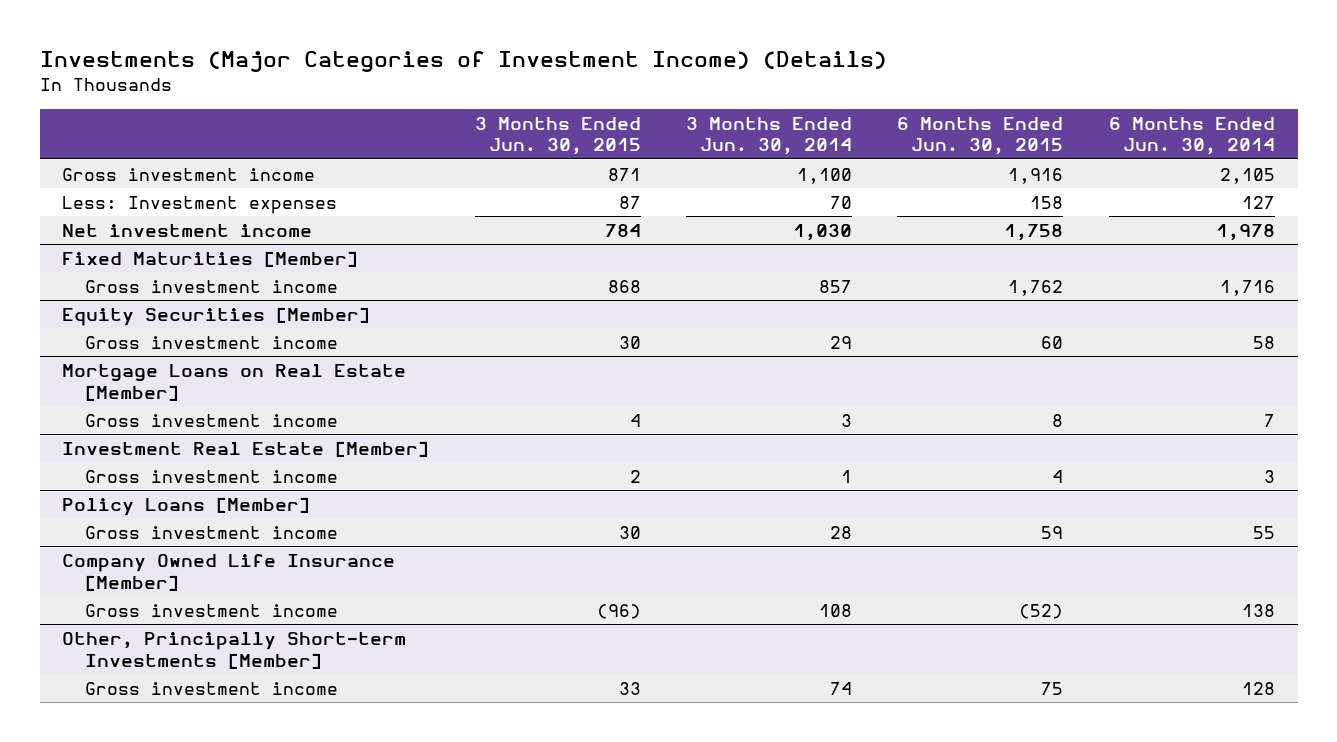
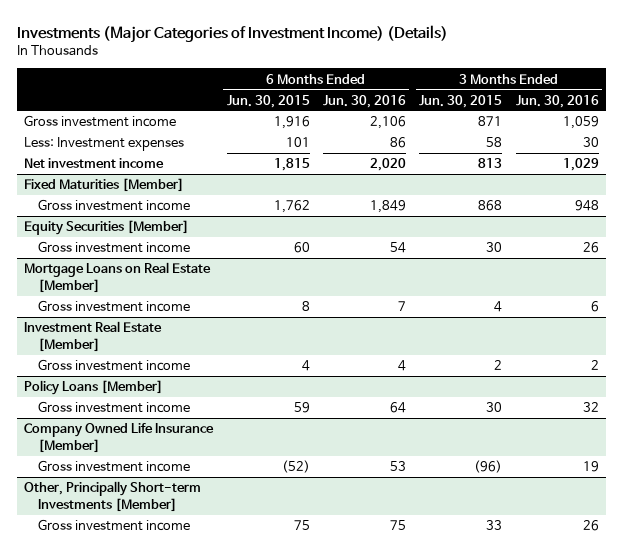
[686,116,853,156] 3 Months Ended Jun. 30, 2014 -> none
[1108,116,1275,156] 6 Months Ended Jun. 30, 2014 -> none
none -> [323,94,407,108] Jun. 30, 2016
none -> [515,94,599,108] Jun. 30, 2016
[618,195,641,209] 87 -> [486,137,503,148] 58
[1030,195,1064,209] 158 -> [285,137,310,148] 101
[604,223,641,237] 784 -> [478,158,503,169] 813
[1004,223,1064,241] 1,758 -> [273,158,310,172] 1,815

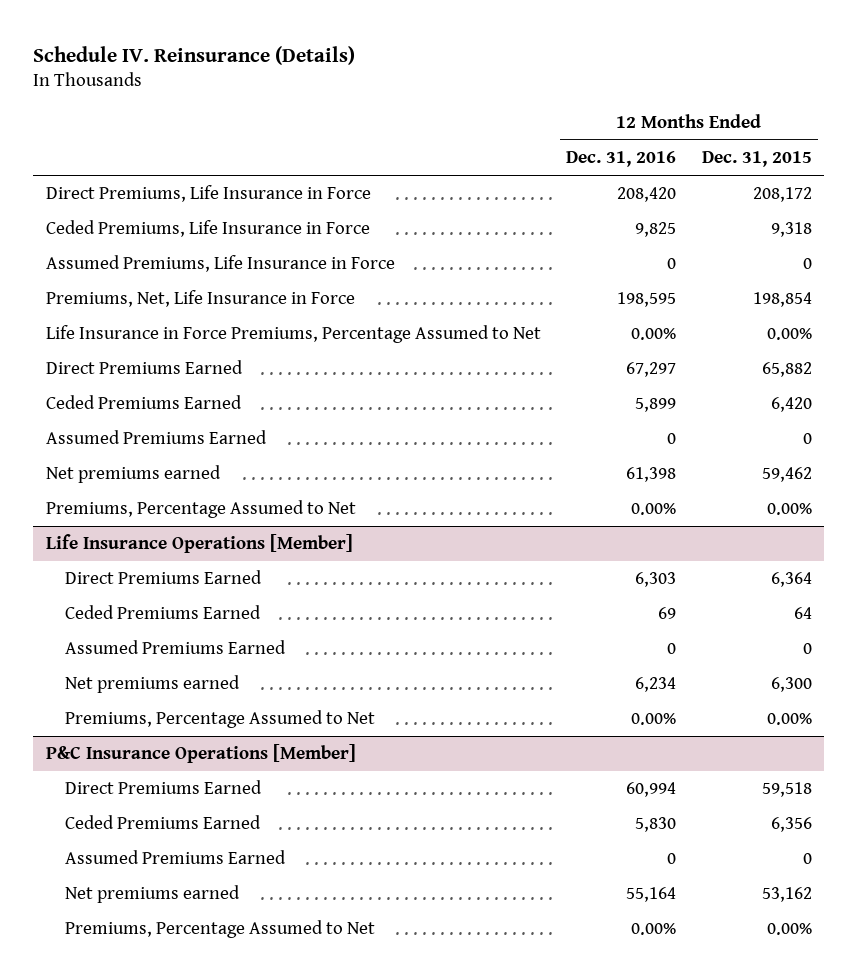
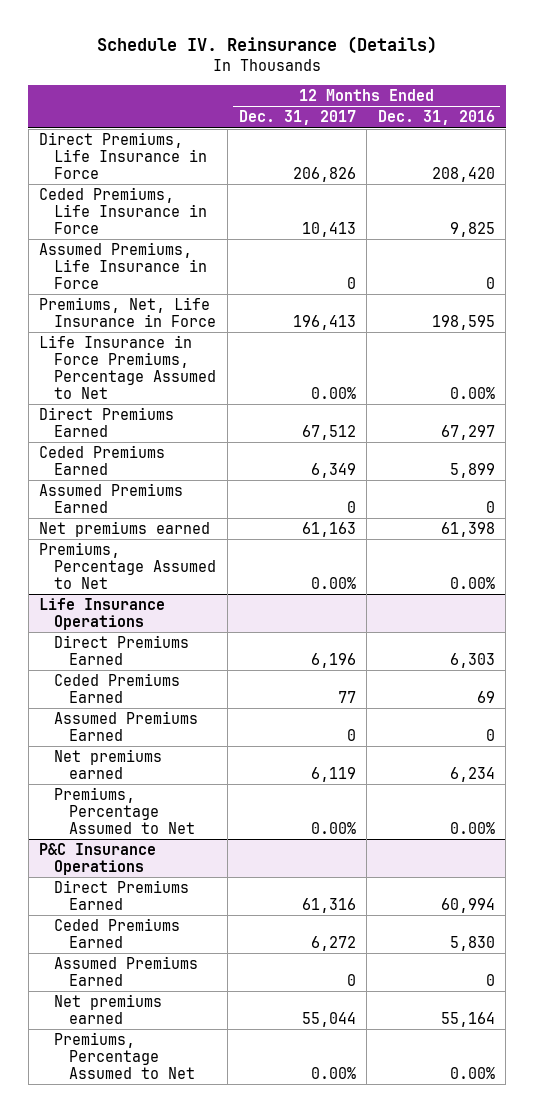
[701,151,812,168] Dec. 31, 2015 -> none
none -> [238,110,356,126] Dec. 31, 2017
[45,534,353,554] Life Insurance Operations [Member] -> [39,597,166,631] Life Insurance Operations
[45,744,356,764] P&C Insurance Operations [Member] -> [39,842,157,876] P&C Insurance Operations

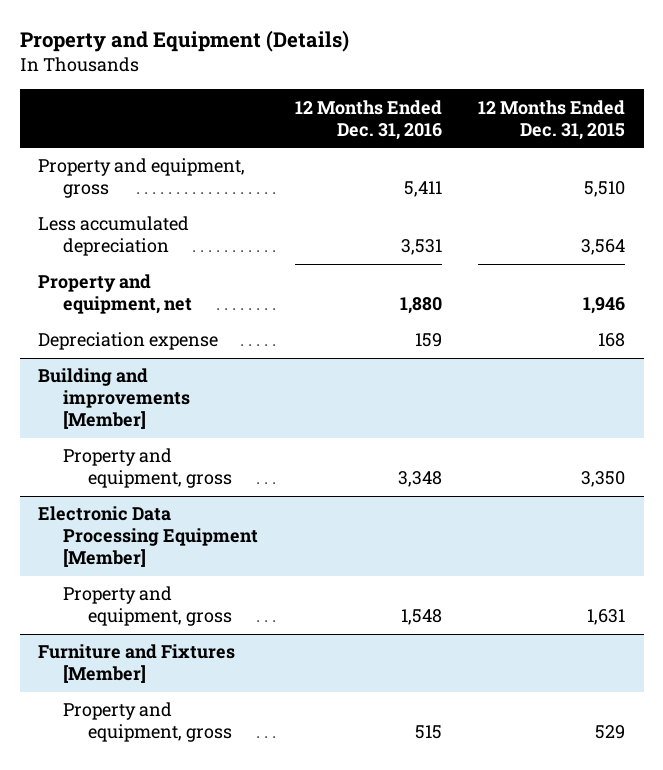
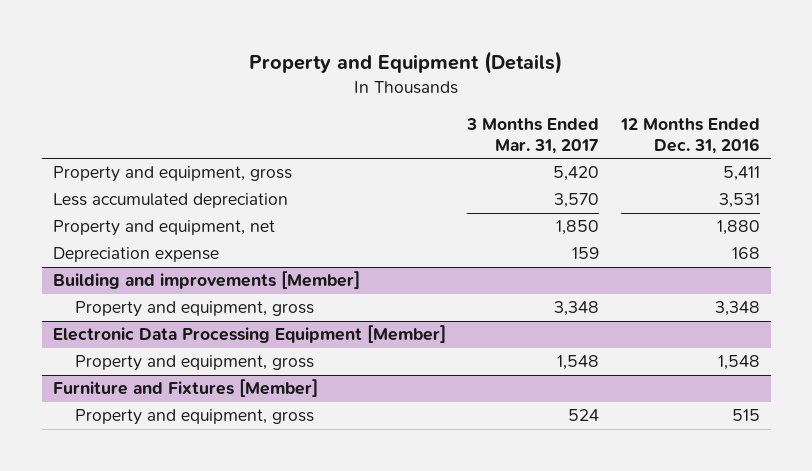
[478,99,626,140] 12 Months Ended Dec. 31, 2015 -> none
none -> [466,117,600,154] 3 Months Ended Mar. 31, 2017
[414,333,442,348] 159 -> [731,247,760,260] 168

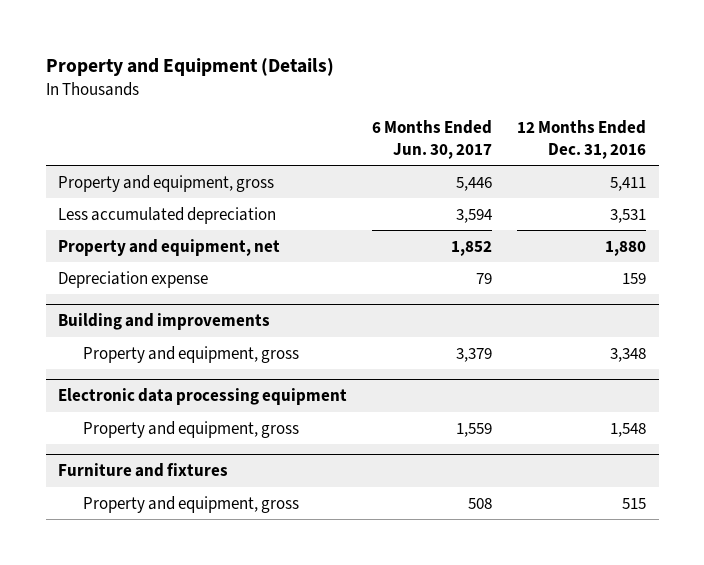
[466,117,600,154] 3 Months Ended Mar. 31, 2017 -> none
none -> [372,120,493,159] 6 Months Ended Jun. 30, 2017
[731,247,760,260] 168 -> [622,272,647,284] 159
[52,271,360,290] Building and improvements [Member] -> [58,313,271,331] Building and improvements
[52,325,446,344] Electronic Data Processing Equipment [Member] -> [58,388,348,406] Electronic data processing equipment
[52,379,318,398] Furniture and Fixtures [Member] -> [58,463,229,478] Furniture and fixtures

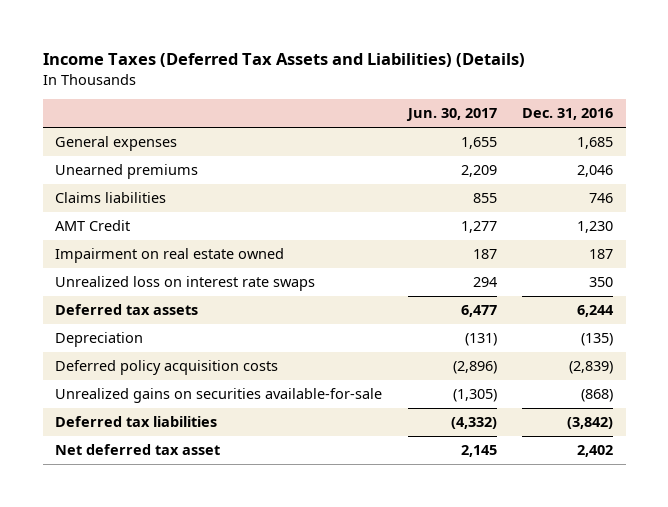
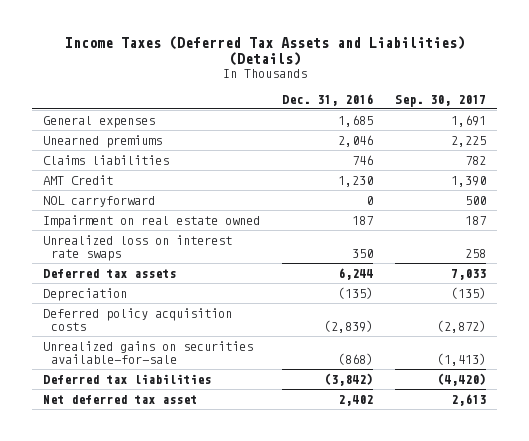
[405,108,497,122] Jun. 30, 2017 -> none
none -> [394,94,486,107] Sep. 30, 2017
none -> [43,195,156,207] NOL carryforward

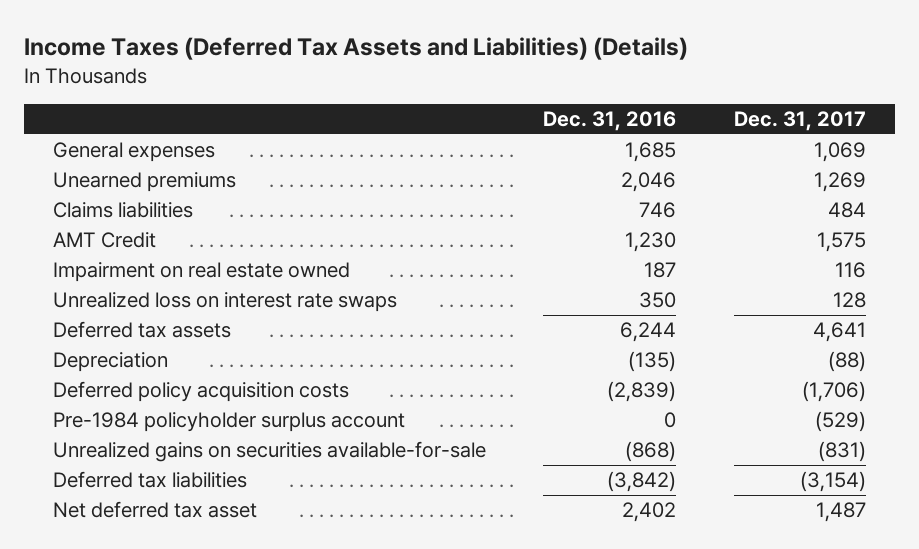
[394,94,486,107] Sep. 30, 2017 -> none
none -> [734,110,867,131] Dec. 31, 2017
[43,195,156,207] NOL carryforward -> none
none -> [52,412,405,433] Pre-1984 policyholder surplus account

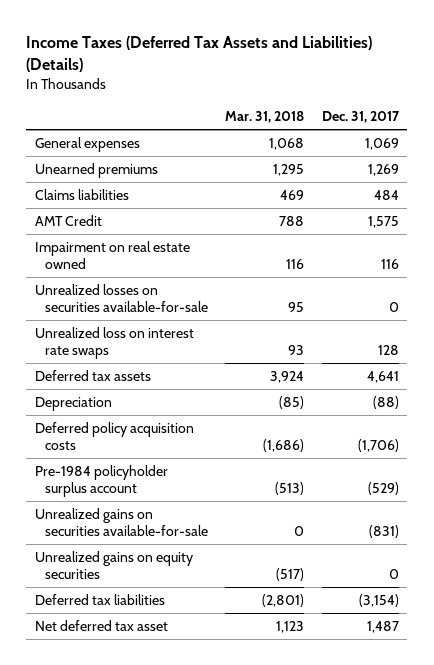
[543,110,677,131] Dec. 31, 2016 -> none
none -> [225,111,305,124] Mar. 31, 2018
none -> [34,284,208,313] Unrealized losses on securities available-for-sale
none -> [34,551,193,580] Unrealized gains on equity securities

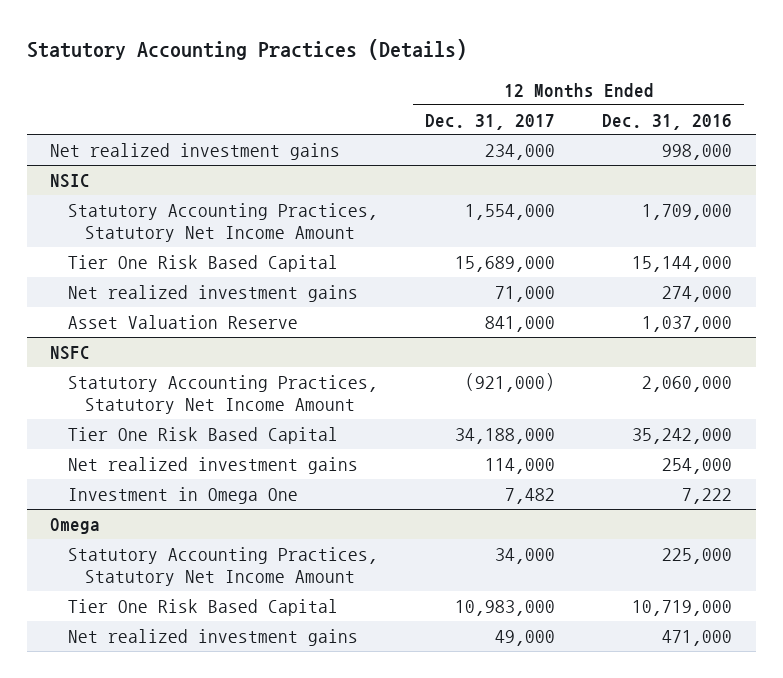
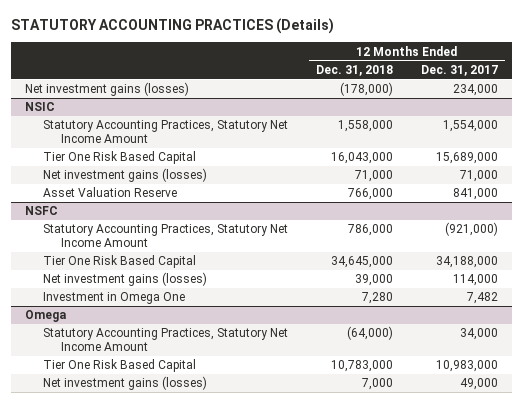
[26,39,467,61] Statutory Accounting Practices (Details) -> [11,18,335,35] STATUTORY ACCOUNTING PRACTICES (Details)
[602,113,733,130] Dec. 31, 2016 -> none
none -> [316,65,394,77] Dec. 31, 2018
[50,142,341,160] Net realized investment gains -> [25,82,190,97] Net investment gains (losses)
[67,284,358,302] Net realized investment gains -> [43,168,208,183] Net investment gains (losses)
[67,456,358,474] Net realized investment gains -> [43,272,208,287] Net investment gains (losses)
[67,628,358,646] Net realized investment gains -> [43,376,208,391] Net investment gains (losses)

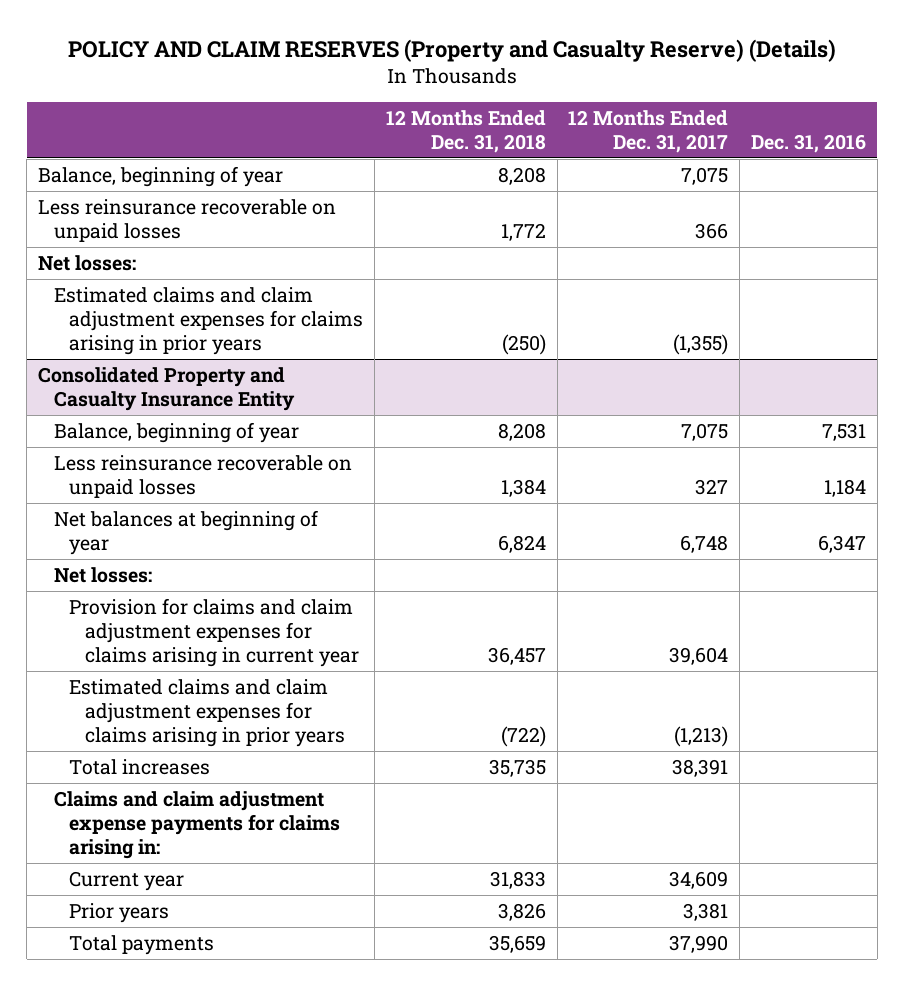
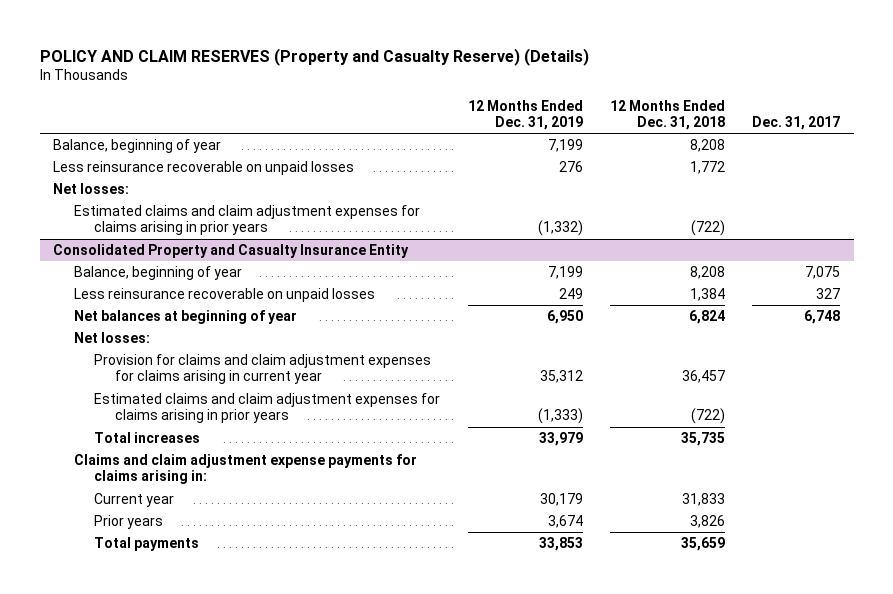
[568,109,729,153] 12 Months Ended Dec. 31, 2017 -> none
[750,133,866,153] Dec. 31, 2016 -> none
none -> [467,99,583,130] 12 Months Ended Dec. 31, 2019
none -> [752,115,841,130] Dec. 31, 2017
[501,334,546,356] (250) -> [690,220,725,237] (722)

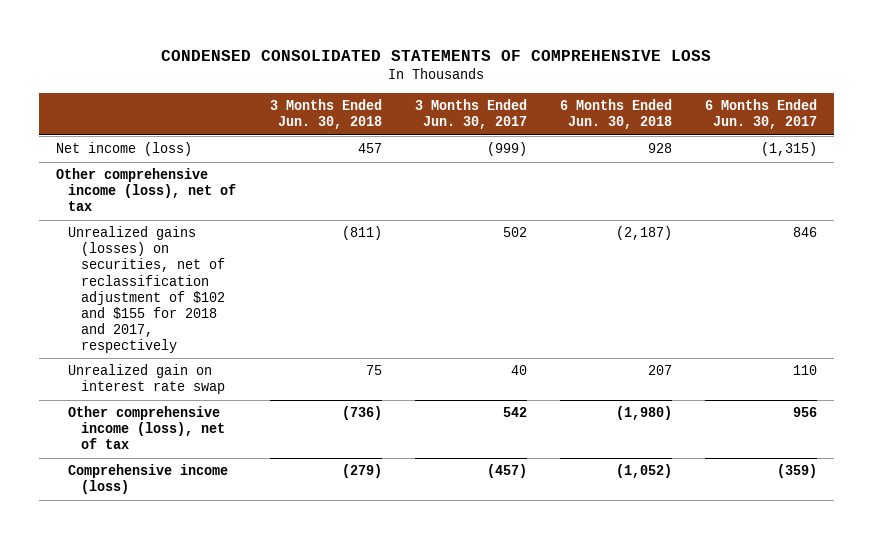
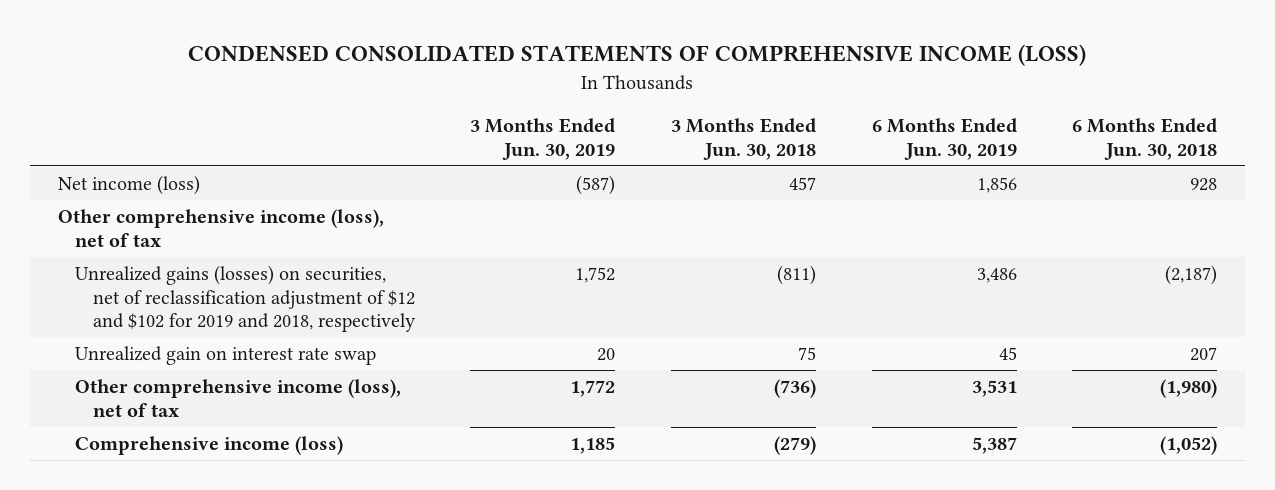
[161,49,712,61] CONDENSED CONSOLIDATED STATEMENTS OF COMPREHENSIVE LOSS -> [188,44,1087,67] CONDENSED CONSOLIDATED STATEMENTS OF COMPREHENSIVE INCOME (LOSS)
[414,99,527,130] 3 Months Ended Jun. 30, 2017 -> none
[704,99,817,130] 6 Months Ended Jun. 30, 2017 -> none
none -> [470,118,616,160] 3 Months Ended Jun. 30, 2019
none -> [871,118,1017,160] 6 Months Ended Jun. 30, 2019
[68,226,226,353] Unrealized gains (losses) on securities, net of reclassification adjustment of $102 and $155 for 2018 and 2017, respectively -> [75,265,416,333] Unrealized gains (losses) on securities, net of reclassification adjustment of $12 and $102 for 2019 and 2018, respectively

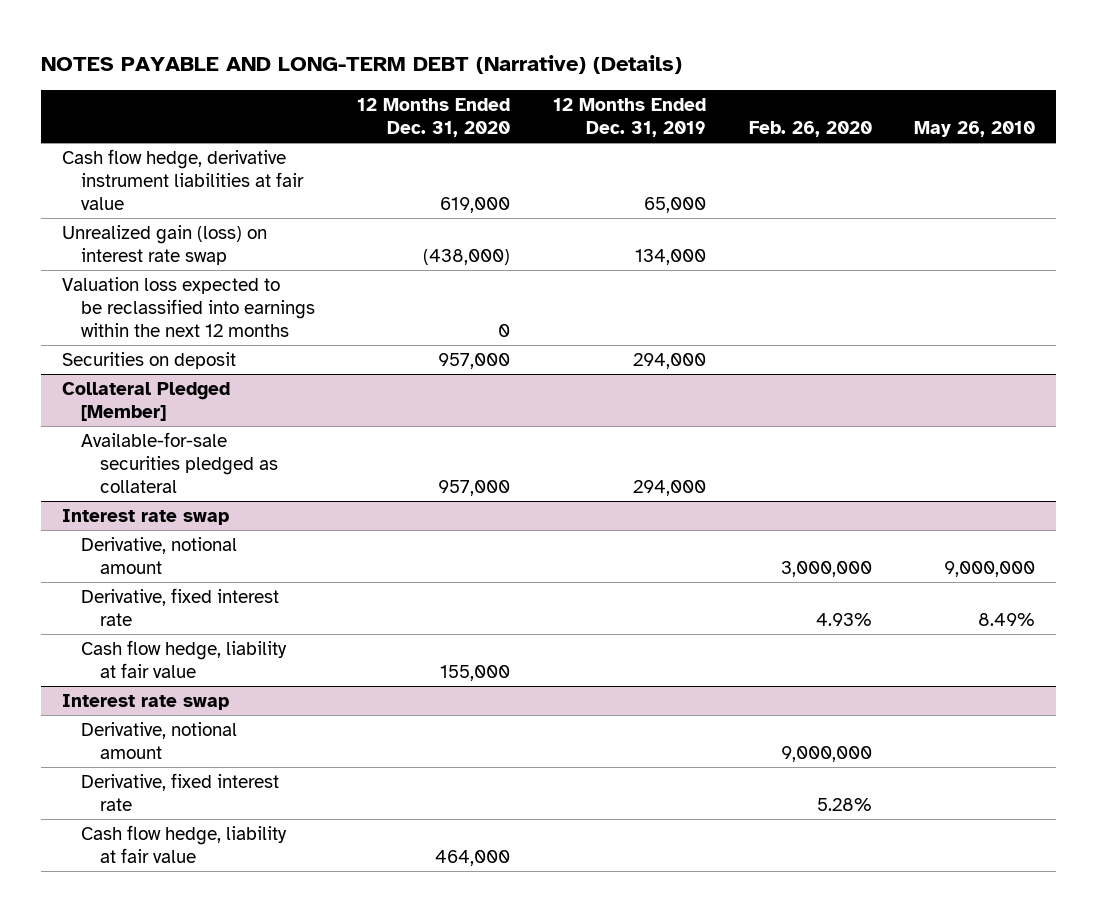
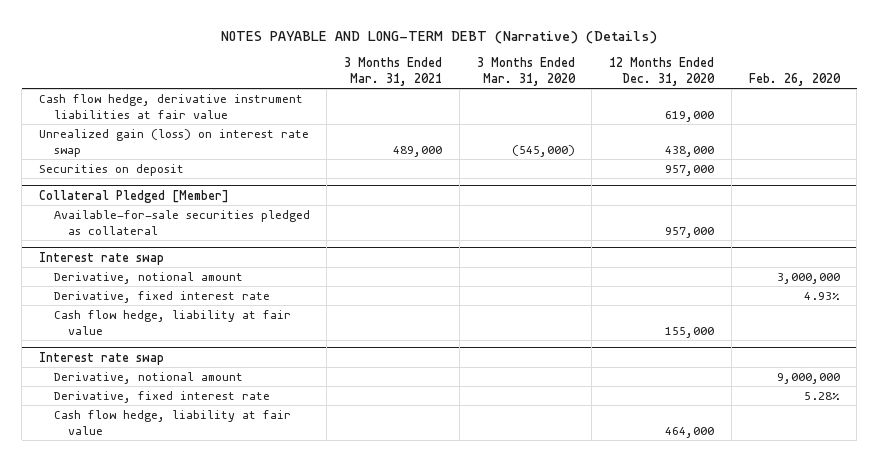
[553,97,707,137] 12 Months Ended Dec. 31, 2019 -> none
[914,120,1036,137] May 26, 2010 -> none
none -> [344,57,443,86] 3 Months Ended Mar. 31, 2021
none -> [476,57,576,86] 3 Months Ended Mar. 31, 2020
[62,277,315,338] Valuation loss expected to be reclassified into earnings within the next 12 months -> none
[423,249,511,266] (438,000) -> [665,145,715,157] 438,000

